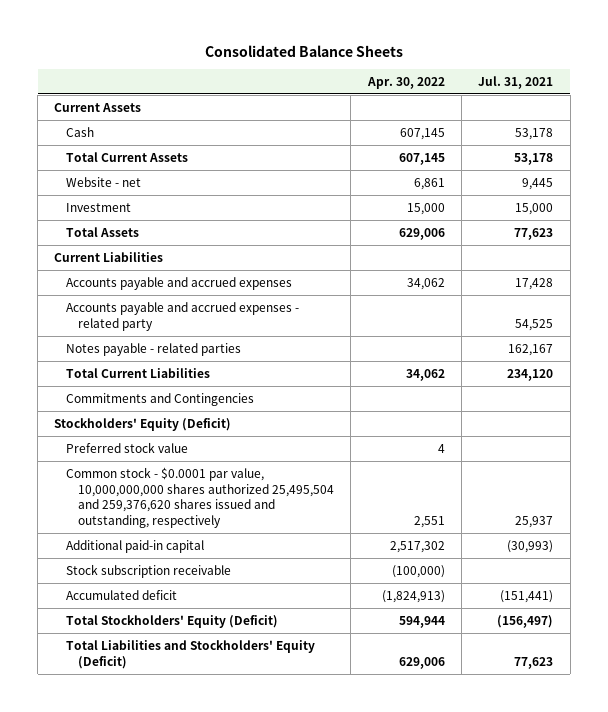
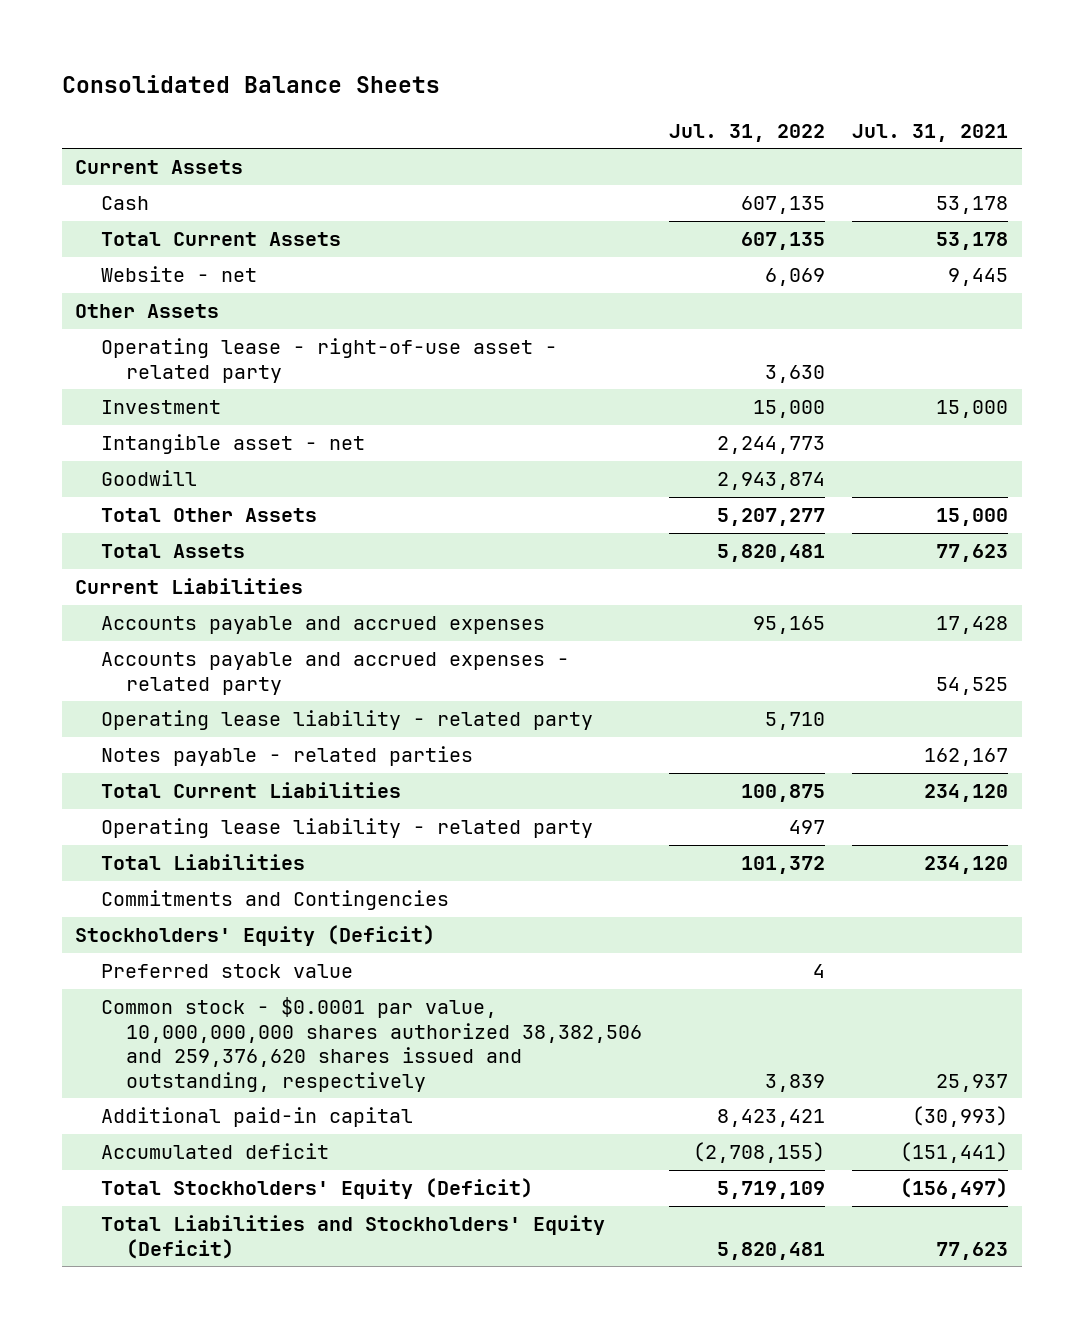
[366,76,445,89] Apr. 30, 2022 -> none
none -> [669,123,826,142] Jul. 31, 2022
none -> [75,304,220,319] Other Assets
none -> [100,338,557,383] Operating lease - right-of-use asset - related party
none -> [100,434,365,455] Intangible asset - net
none -> [100,470,197,487] Goodwill
none -> [100,508,317,523] Total Other Assets
none -> [100,710,593,731] Operating lease liability - related party
none -> [100,818,593,839] Operating lease liability - related party
none -> [100,854,305,871] Total Liabilities
[66,467,334,528] Common stock - $0.0001 par value, 10,000,000,000 shares authorized 25,495,504 and 259,376,620 shares issued and outstanding, respectively -> [100,997,642,1092] Common stock - $0.0001 par value, 10,000,000,000 shares authorized 38,382,506 and 259,376,620 shares issued and outstanding, respectively
[66,564,232,579] Stock subscription receivable -> none

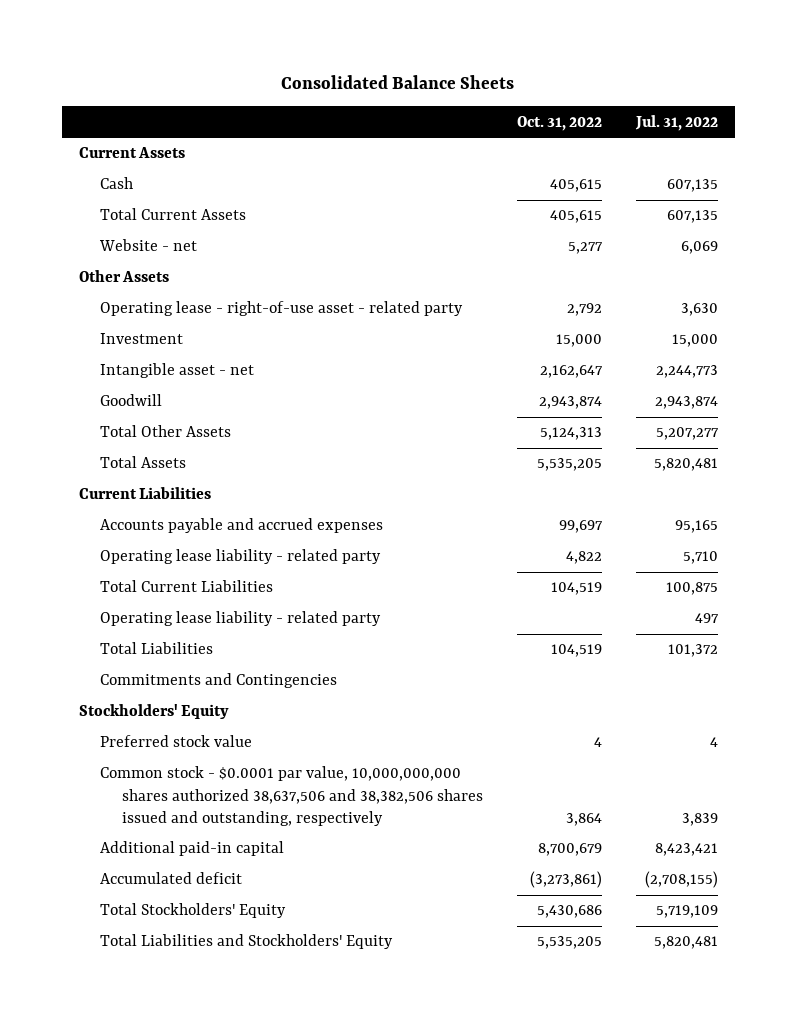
[852,123,1009,142] Jul. 31, 2021 -> none
none -> [517,115,603,131] Oct. 31, 2022
[100,652,569,695] Accounts payable and accrued expenses - related party -> none
[100,746,473,767] Notes payable - related parties -> none
[75,925,436,947] Stockholders' Equity (Deficit) -> [78,704,229,720] Stockholders' Equity
[100,997,642,1092] Common stock - $0.0001 par value, 10,000,000,000 shares authorized 38,382,506 and 259,376,620 shares issued and outstanding, respectively -> [100,766,483,826] Common stock - $0.0001 par value, 10,000,000,000 shares authorized 38,637,506 and 38,382,506 shares issued and outstanding, respectively
[100,1178,533,1200] Total Stockholders' Equity (Deficit) -> [100,903,287,919] Total Stockholders' Equity
[100,1215,605,1259] Total Liabilities and Stockholders' Equity (Deficit) -> [100,934,394,950] Total Liabilities and Stockholders' Equity

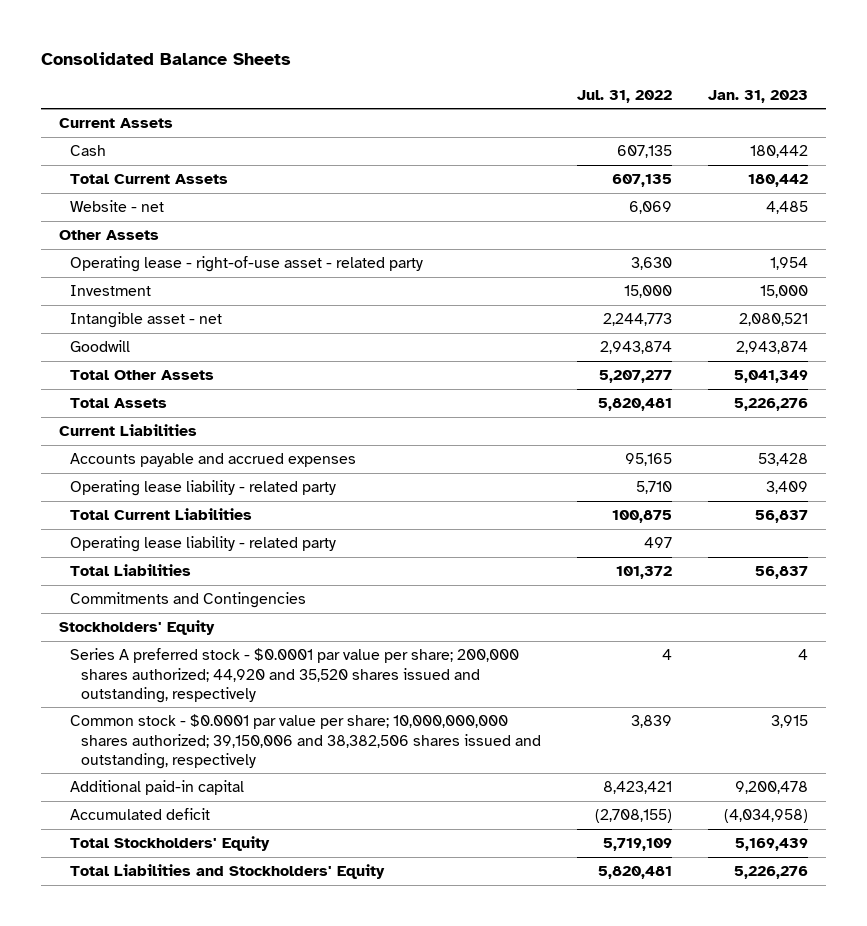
[517,115,603,131] Oct. 31, 2022 -> none
none -> [707,89,808,103] Jan. 31, 2023
[100,735,253,748] Preferred stock value -> [69,648,519,703] Series A preferred stock - $0.0001 par value per share; 200,000 shares authorized; 44,920 and 35,520 shares issued and outstanding, respectively
[100,766,483,826] Common stock - $0.0001 par value, 10,000,000,000 shares authorized 38,637,506 and 38,382,506 shares issued and outstanding, respectively -> [69,714,541,769] Common stock - $0.0001 par value per share; 10,000,000,000 shares authorized; 39,150,006 and 38,382,506 shares issued and outstanding, respectively

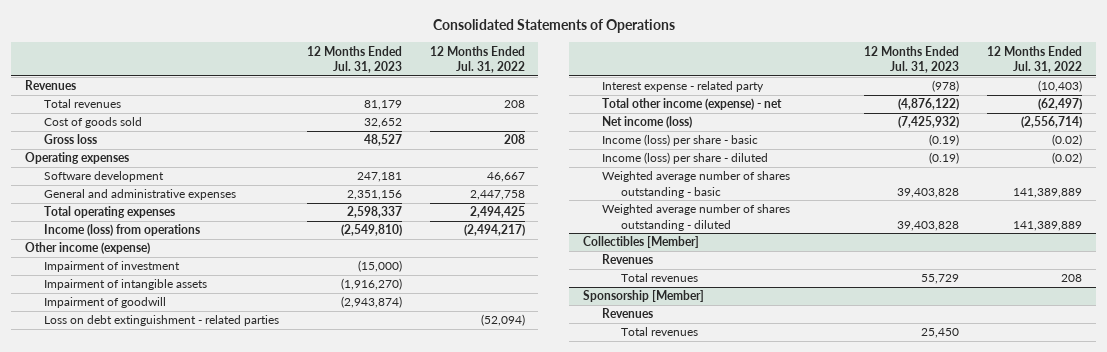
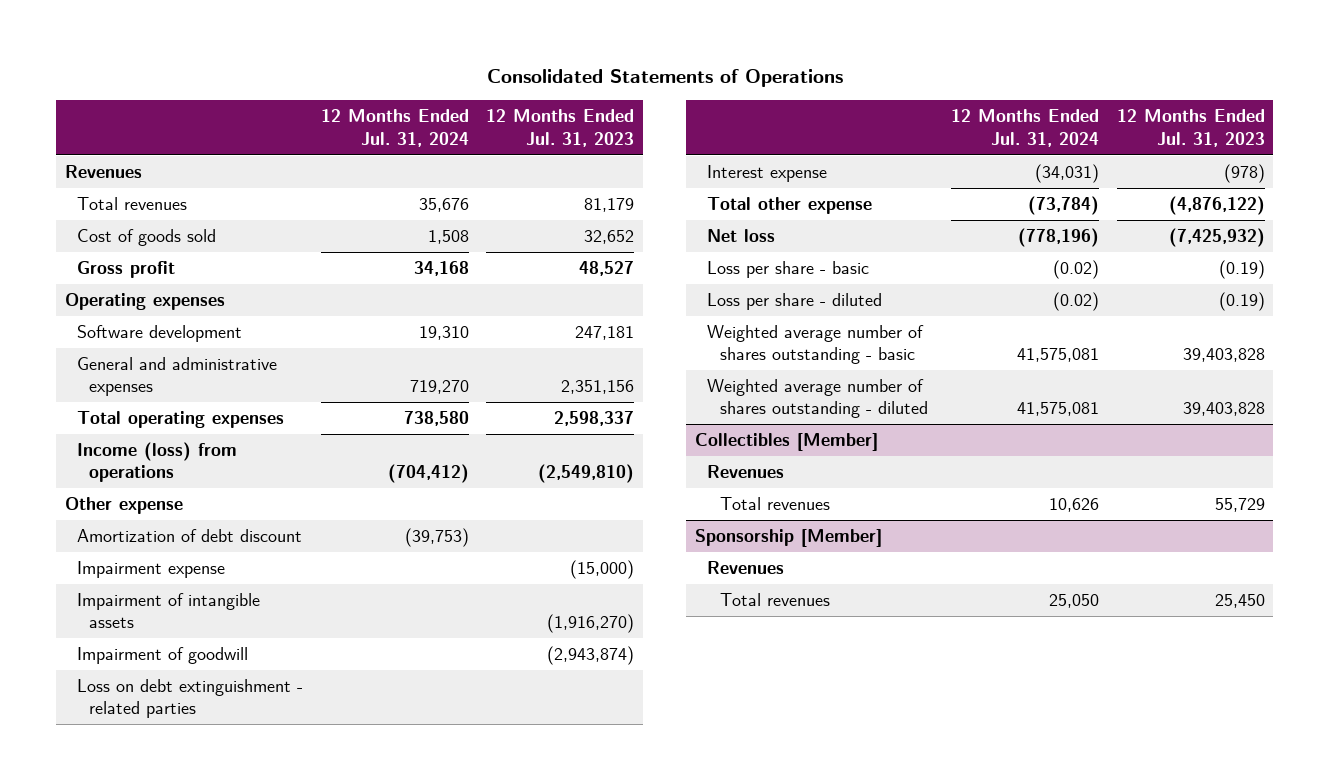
[429,45,525,73] 12 Months Ended Jul. 31, 2022 -> none
none -> [320,109,469,147] 12 Months Ended Jul. 31, 2024
[44,134,98,145] Gross loss -> [77,261,176,279] Gross profit
[25,242,151,255] Other income (expense) -> [64,497,183,515] Other expense
none -> [77,529,303,543] Amortization of debt discount
[44,261,181,273] Impairment of investment -> [77,561,226,579] Impairment expense
[601,81,764,93] Interest expense - related party -> [707,165,828,183] Interest expense
[601,98,782,111] Total other income (expense) - net -> [707,197,873,215] Total other expense
[601,116,692,129] Net income (loss) -> [707,229,776,243] Net loss
[601,134,758,147] Income (loss) per share - basic -> [707,261,870,279] Loss per share - basic
[601,152,768,165] Income (loss) per share - diluted -> [707,293,883,311] Loss per share - diluted

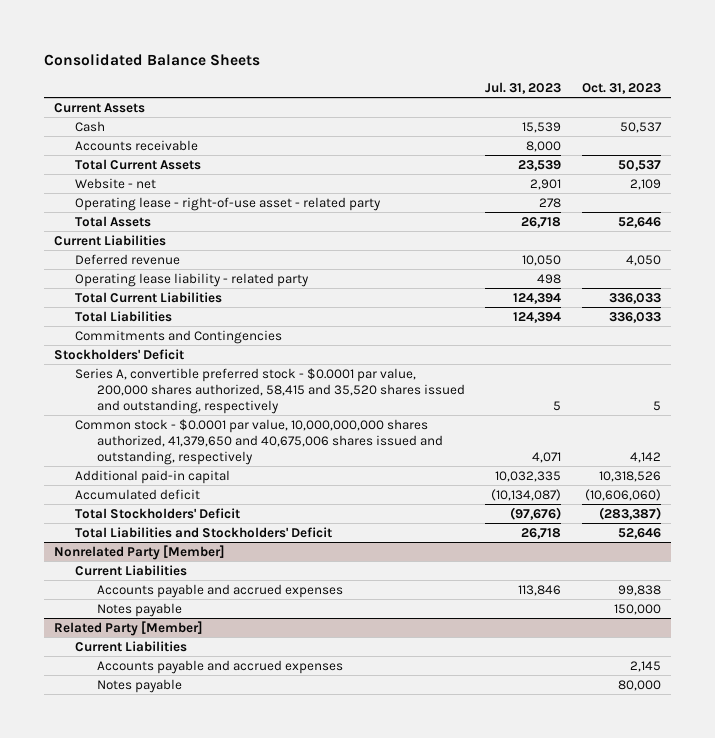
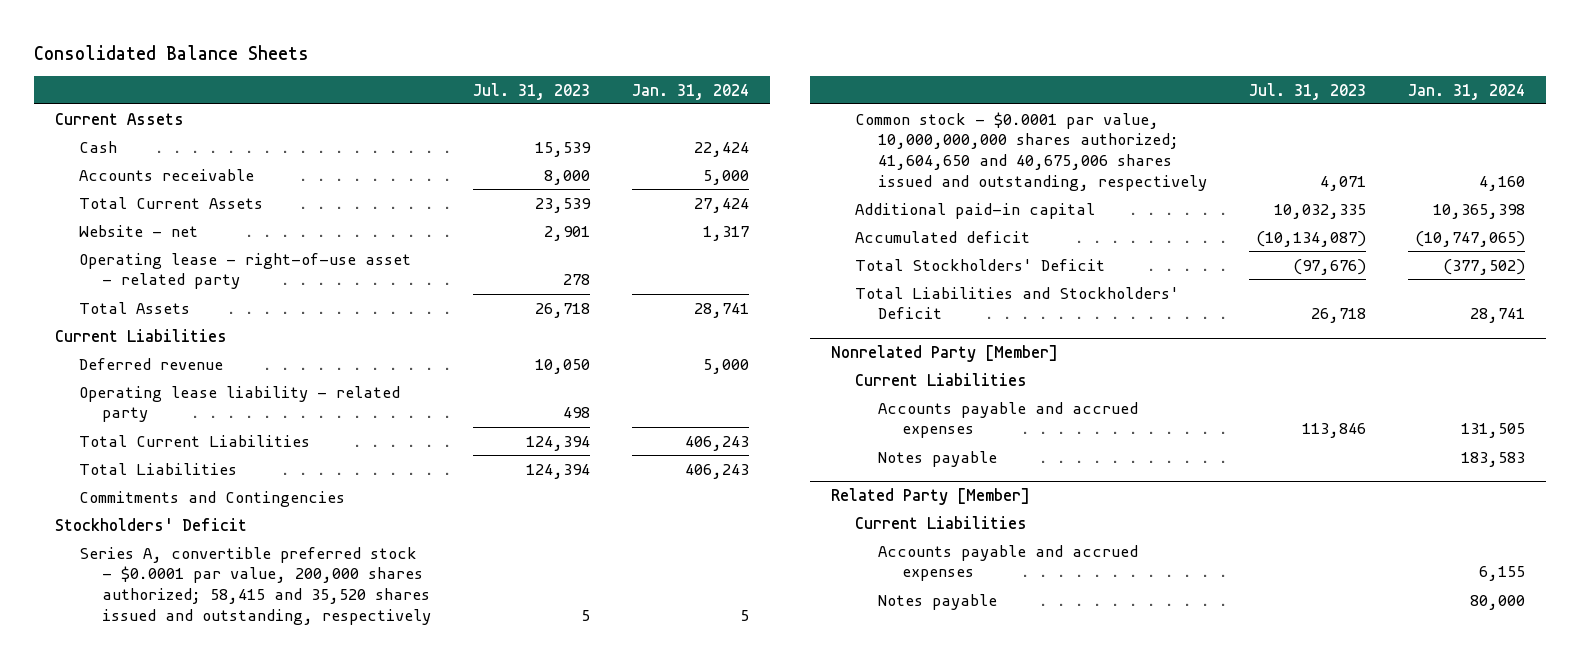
[581,82,661,94] Oct. 31, 2023 -> none
none -> [631,83,749,100] Jan. 31, 2024
[75,367,465,414] Series A, convertible preferred stock - $0.0001 par value, 200,000 shares authorized, 58,415 and 35,520 shares issued and outstanding, respectively -> [78,546,432,625] Series A, convertible preferred stock - $0.0001 par value, 200,000 shares authorized; 58,415 and 35,520 shares issued and outstanding, respectively
[75,418,443,465] Common stock - $0.0001 par value, 10,000,000,000 shares authorized, 41,379,650 and 40,675,006 shares issued and outstanding, respectively -> [854,111,1208,191] Common stock - $0.0001 par value, 10,000,000,000 shares authorized; 41,604,650 and 40,675,006 shares issued and outstanding, respectively

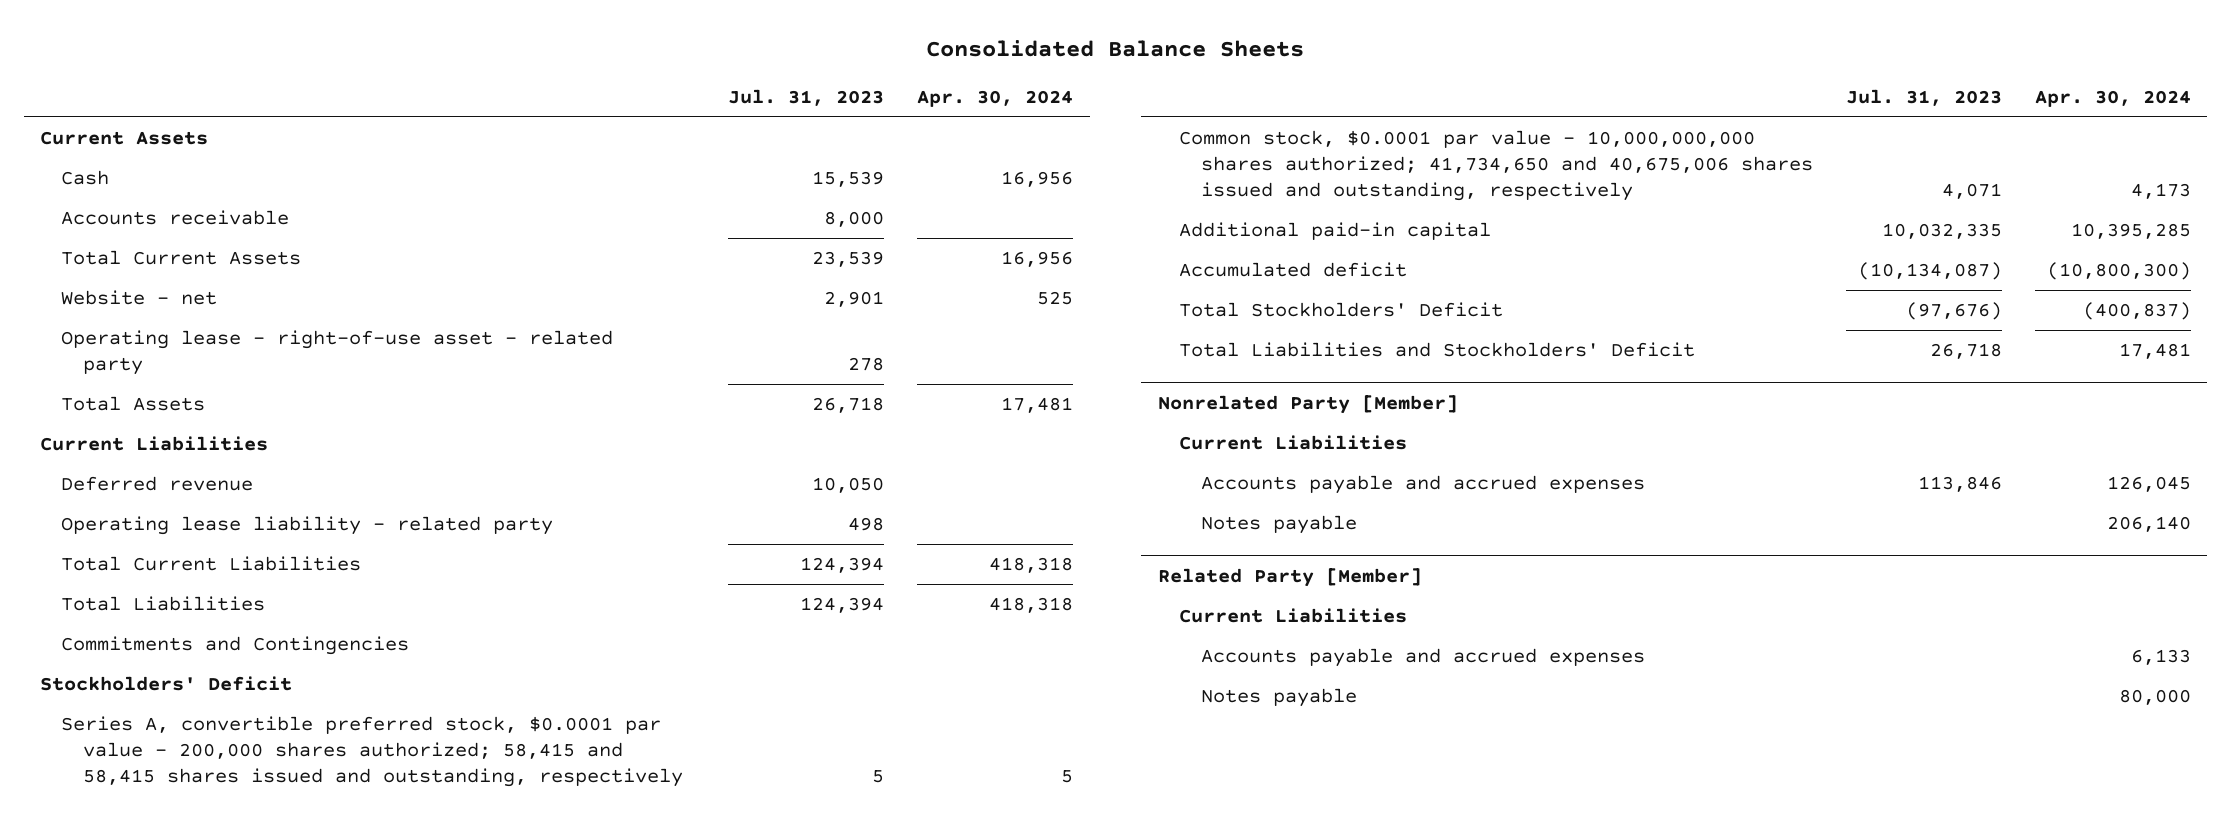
[631,83,749,100] Jan. 31, 2024 -> none
none -> [917,89,1074,107] Apr. 30, 2024
[78,546,432,625] Series A, convertible preferred stock - $0.0001 par value, 200,000 shares authorized; 58,415 and 35,520 shares issued and outstanding, respectively -> [61,716,683,788] Series A, convertible preferred stock, $0.0001 par value - 200,000 shares authorized; 58,415 and 58,415 shares issued and outstanding, respectively
[854,111,1208,191] Common stock - $0.0001 par value, 10,000,000,000 shares authorized; 41,604,650 and 40,675,006 shares issued and outstanding, respectively -> [1179,130,1813,202] Common stock, $0.0001 par value - 10,000,000,000 shares authorized; 41,734,650 and 40,675,006 shares issued and outstanding, respectively

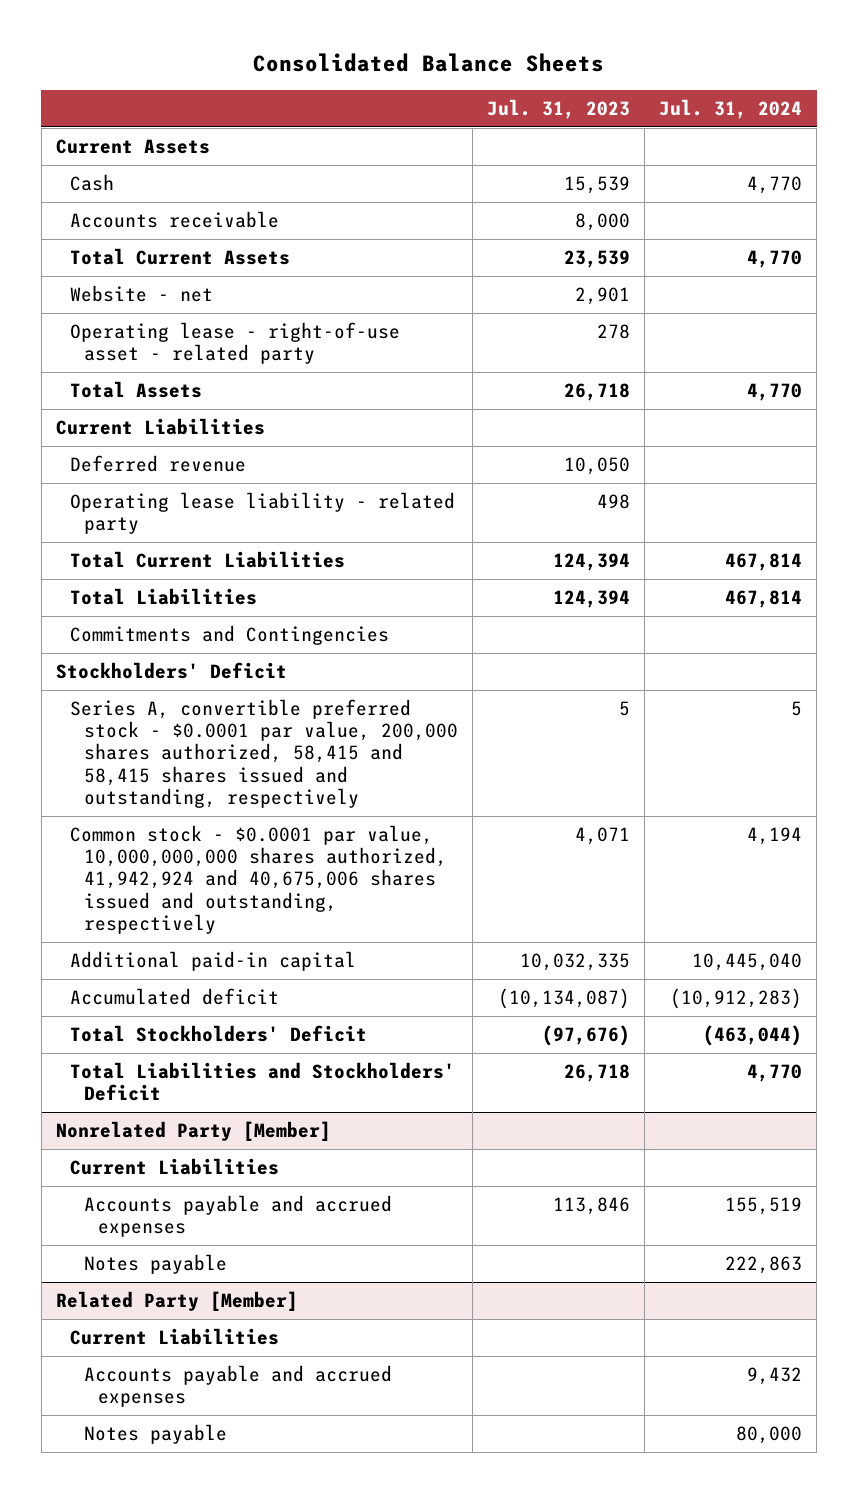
[917,89,1074,107] Apr. 30, 2024 -> none
none -> [659,98,803,119] Jul. 31, 2024
[61,716,683,788] Series A, convertible preferred stock, $0.0001 par value - 200,000 shares authorized; 58,415 and 58,415 shares issued and outstanding, respectively -> [69,699,458,808] Series A, convertible preferred stock - $0.0001 par value, 200,000 shares authorized, 58,415 and 58,415 shares issued and outstanding, respectively
[1179,130,1813,202] Common stock, $0.0001 par value - 10,000,000,000 shares authorized; 41,734,650 and 40,675,006 shares issued and outstanding, respectively -> [69,825,447,934] Common stock - $0.0001 par value, 10,000,000,000 shares authorized, 41,942,924 and 40,675,006 shares issued and outstanding, respectively

